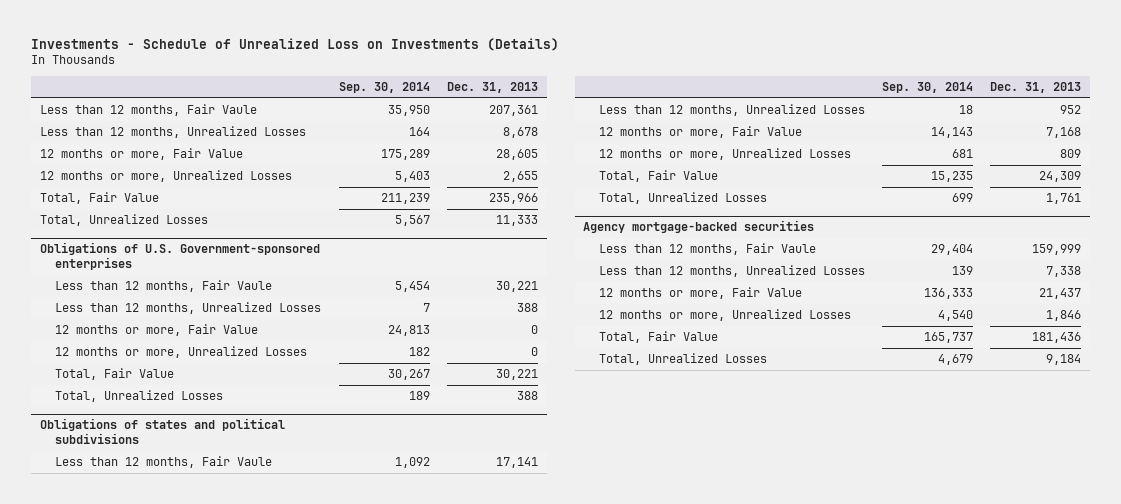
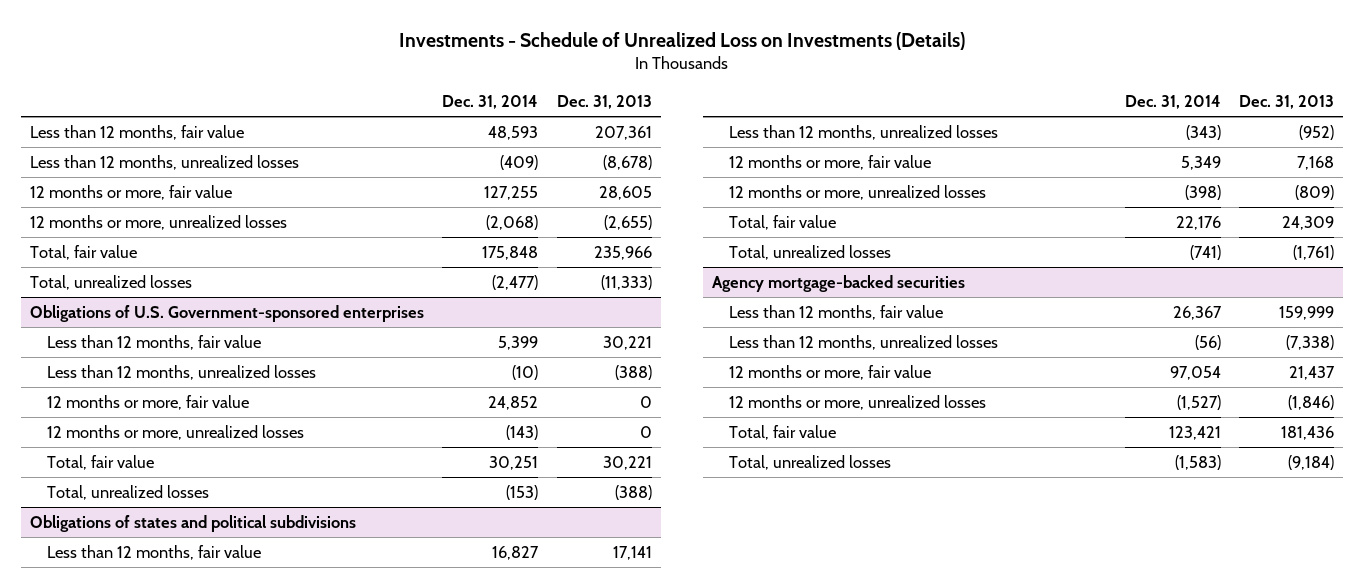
[338,81,430,93] Sep. 30, 2014 -> none
none -> [442,95,539,110] Dec. 31, 2014
[40,104,258,117] Less than 12 months, Fair Vaule -> [30,124,245,140] Less than 12 months, fair value
[40,126,307,139] Less than 12 months, Unrealized Losses -> [30,154,300,170] Less than 12 months, unrealized losses
[502,127,538,139] 8,678 -> [602,154,652,170] (8,678)
[40,148,244,161] 12 months or more, Fair Value -> [30,184,233,200] 12 months or more, fair value
[40,170,293,183] 12 months or more, Unrealized Losses -> [30,214,288,230] 12 months or more, unrealized losses
[502,171,538,183] 2,655 -> [603,214,652,230] (2,655)
[40,192,160,205] Total, Fair Value -> [30,244,138,260] Total, fair value
[40,214,209,227] Total, Unrealized Losses -> [30,274,193,290] Total, unrealized losses
[495,215,538,227] 11,333 -> [600,274,652,290] (11,333)
[55,280,273,293] Less than 12 months, Fair Vaule -> [47,334,262,350] Less than 12 months, fair value
[55,302,322,315] Less than 12 months, Unrealized Losses -> [47,364,317,380] Less than 12 months, unrealized losses
[516,303,538,313] 388 -> [614,364,652,380] (388)
[55,324,259,337] 12 months or more, Fair Value -> [47,394,250,410] 12 months or more, fair value
[55,346,308,359] 12 months or more, Unrealized Losses -> [47,424,305,440] 12 months or more, unrealized losses
[55,368,175,381] Total, Fair Value -> [47,454,155,470] Total, fair value
[55,390,224,403] Total, Unrealized Losses -> [47,484,210,500] Total, unrealized losses
[516,391,538,401] 388 -> [614,484,652,500] (388)
[55,456,273,469] Less than 12 months, Fair Vaule -> [47,544,262,560] Less than 12 months, fair value
[598,104,865,117] Less than 12 months, Unrealized Losses -> [729,124,999,140] Less than 12 months, unrealized losses
[1060,105,1082,115] 952 -> [1298,124,1334,140] (952)
[598,126,802,139] 12 months or more, Fair Value -> [729,154,932,170] 12 months or more, fair value
[598,148,851,161] 12 months or more, Unrealized Losses -> [729,184,987,200] 12 months or more, unrealized losses
[1060,149,1082,159] 809 -> [1294,184,1334,200] (809)
[598,170,718,183] Total, Fair Value -> [729,214,837,230] Total, fair value
[598,192,767,205] Total, Unrealized Losses -> [729,244,892,260] Total, unrealized losses
[1046,193,1082,205] 1,761 -> [1292,244,1334,260] (1,761)
[598,243,816,256] Less than 12 months, Fair Vaule -> [729,304,944,320] Less than 12 months, fair value
[598,265,865,278] Less than 12 months, Unrealized Losses -> [729,334,999,350] Less than 12 months, unrealized losses
[1046,266,1082,278] 7,338 -> [1285,334,1334,350] (7,338)
[598,287,802,300] 12 months or more, Fair Value -> [729,364,932,380] 12 months or more, fair value
[598,309,851,322] 12 months or more, Unrealized Losses -> [729,394,987,410] 12 months or more, unrealized losses
[1046,310,1082,322] 1,846 -> [1287,394,1334,410] (1,846)
[598,331,718,344] Total, Fair Value -> [729,424,837,440] Total, fair value
[598,353,767,366] Total, Unrealized Losses -> [729,454,892,470] Total, unrealized losses
[1046,354,1082,366] 9,184 -> [1287,454,1334,470] (9,184)

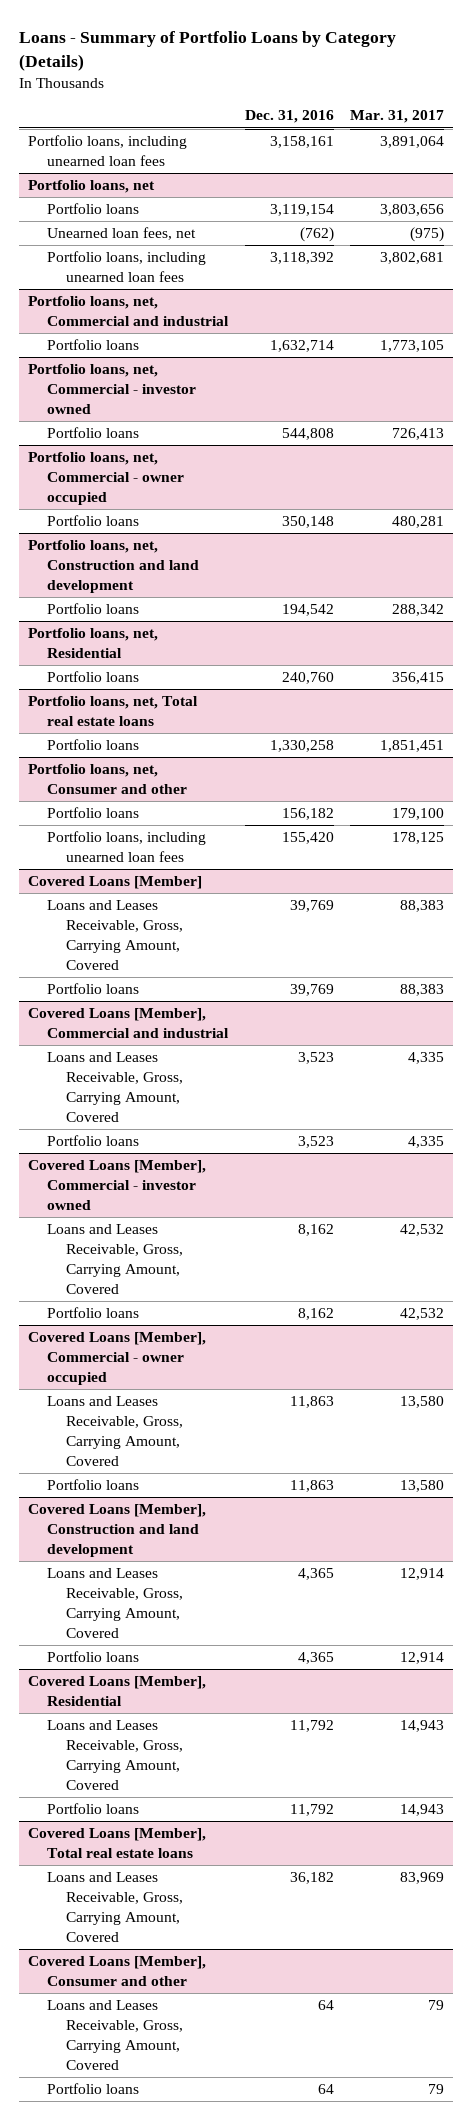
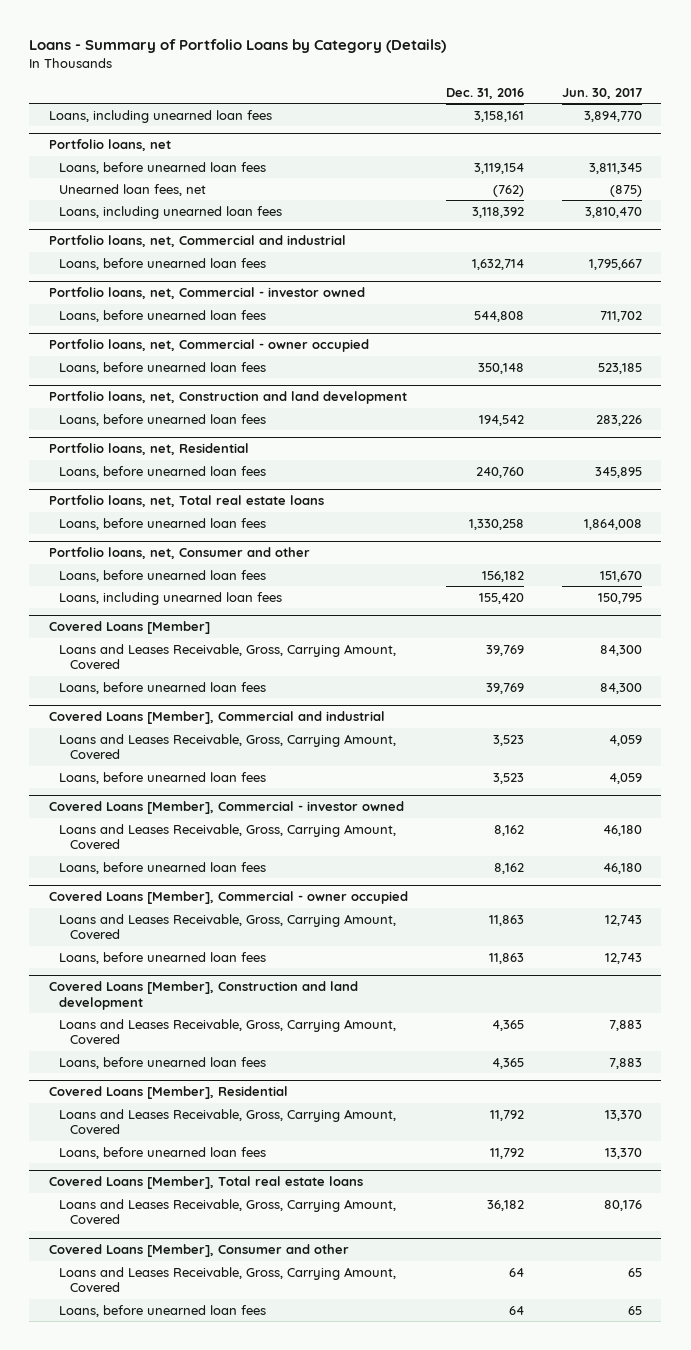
[350,110,445,124] Mar. 31, 2017 -> none
none -> [562,87,643,99] Jun. 30, 2017
[27,135,187,167] Portfolio loans, including unearned loan fees -> [48,109,272,123] Loans, including unearned loan fees
[46,203,139,215] Portfolio loans -> [59,161,267,174] Loans, before unearned loan fees
[46,251,206,283] Portfolio loans, including unearned loan fees -> [59,205,283,219] Loans, including unearned loan fees
[46,339,139,351] Portfolio loans -> [59,257,267,270] Loans, before unearned loan fees
[46,427,139,439] Portfolio loans -> [59,309,267,322] Loans, before unearned loan fees
[46,515,139,527] Portfolio loans -> [59,361,267,374] Loans, before unearned loan fees
[46,603,139,615] Portfolio loans -> [59,413,267,426] Loans, before unearned loan fees
[46,671,139,683] Portfolio loans -> [59,465,267,478] Loans, before unearned loan fees
[46,739,139,751] Portfolio loans -> [59,517,267,530] Loans, before unearned loan fees
[46,807,139,819] Portfolio loans -> [59,569,267,582] Loans, before unearned loan fees
[46,831,206,863] Portfolio loans, including unearned loan fees -> [59,591,283,605] Loans, including unearned loan fees
[46,983,139,995] Portfolio loans -> [59,681,267,694] Loans, before unearned loan fees
[46,1135,139,1147] Portfolio loans -> [59,771,267,784] Loans, before unearned loan fees
[46,1307,139,1319] Portfolio loans -> [59,861,267,874] Loans, before unearned loan fees
[46,1479,139,1491] Portfolio loans -> [59,951,267,964] Loans, before unearned loan fees
[46,1651,139,1663] Portfolio loans -> [59,1056,267,1069] Loans, before unearned loan fees
[46,1803,139,1815] Portfolio loans -> [59,1146,267,1159] Loans, before unearned loan fees
[46,2083,139,2095] Portfolio loans -> [59,1304,267,1317] Loans, before unearned loan fees

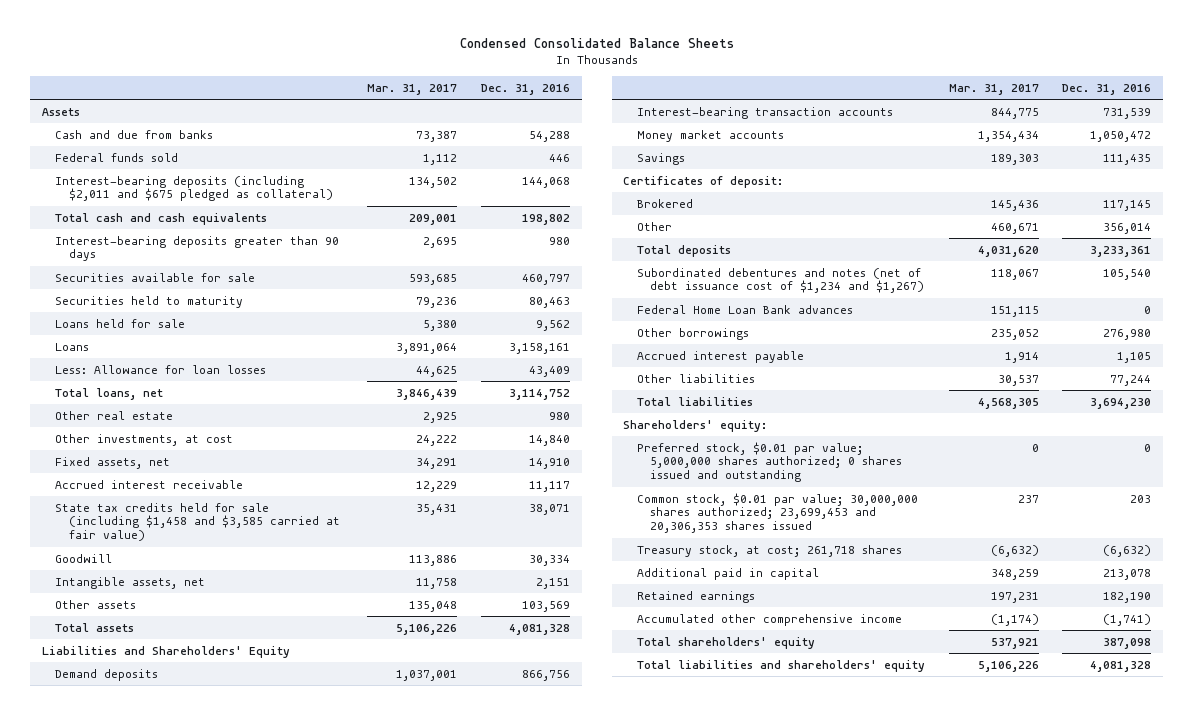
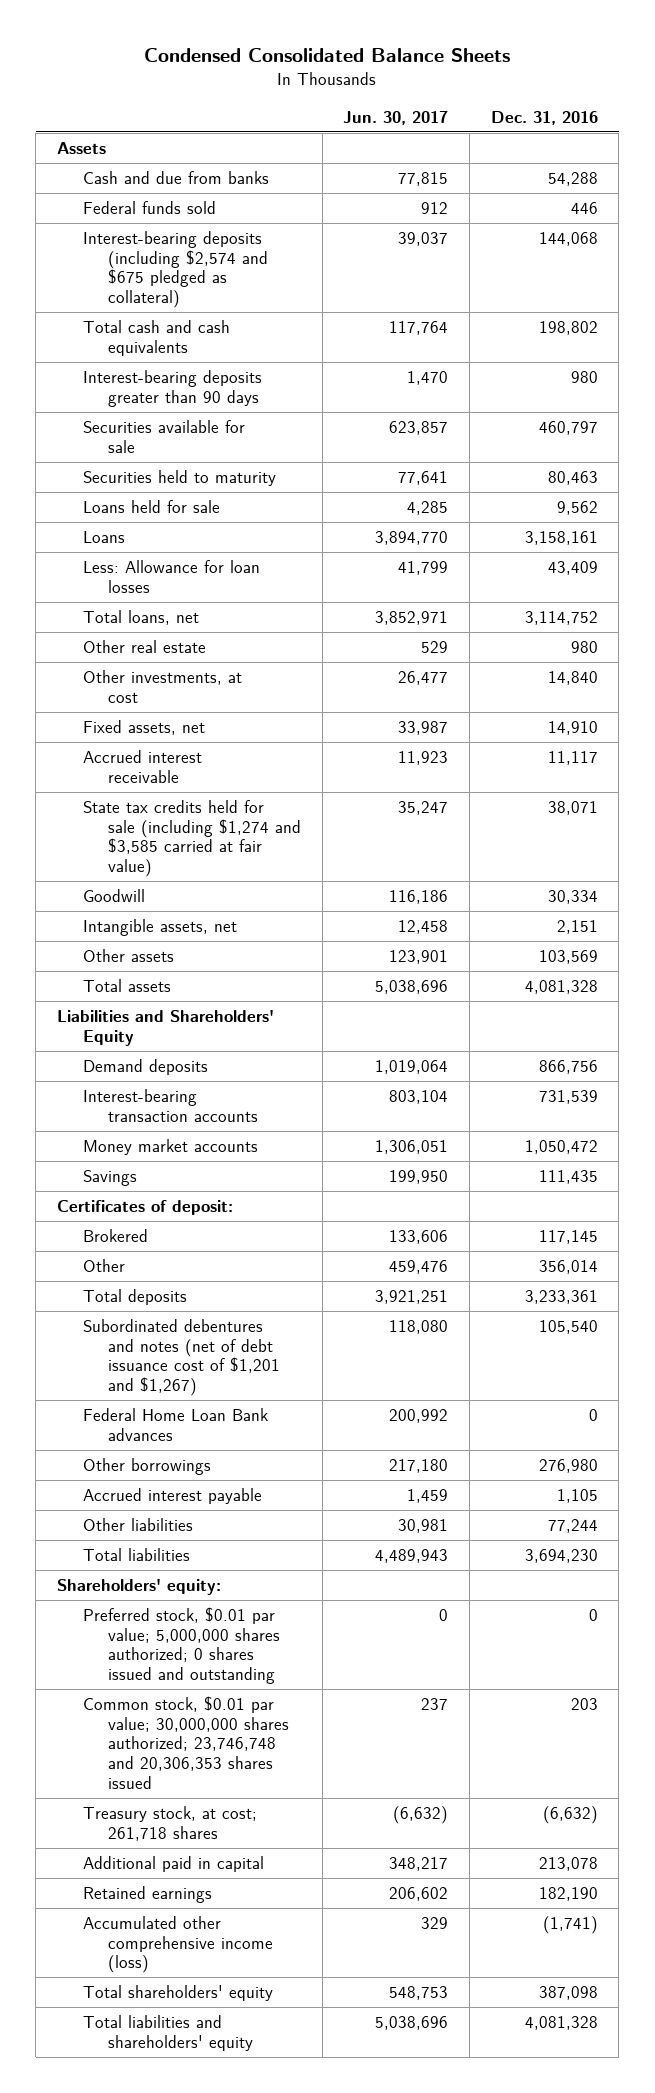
[367,83,458,95] Mar. 31, 2017 -> none
none -> [343,110,449,125] Jun. 30, 2017
[55,175,333,202] Interest-bearing deposits (including $2,011 and $675 pledged as collateral) -> [82,230,269,308] Interest-bearing deposits (including $2,574 and $675 pledged as collateral)
[55,502,340,542] State tax credits held for sale (including $1,458 and $3,585 carried at fair value) -> [82,799,302,877] State tax credits held for sale (including $1,274 and $3,585 carried at fair value)
[636,267,925,294] Subordinated debentures and notes (net of debt issuance cost of $1,234 and $1,267) -> [82,1318,281,1396] Subordinated debentures and notes (net of debt issuance cost of $1,201 and $1,267)
[636,492,918,534] Common stock, $0.01 par value; 30,000,000 shares authorized; 23,699,453 and 20,306,353 shares issued -> [82,1695,290,1789] Common stock, $0.01 par value; 30,000,000 shares authorized; 23,746,748 and 20,306,353 shares issued
[636,613,902,626] Accumulated other comprehensive income -> [82,1915,274,1974] Accumulated other comprehensive income (loss)

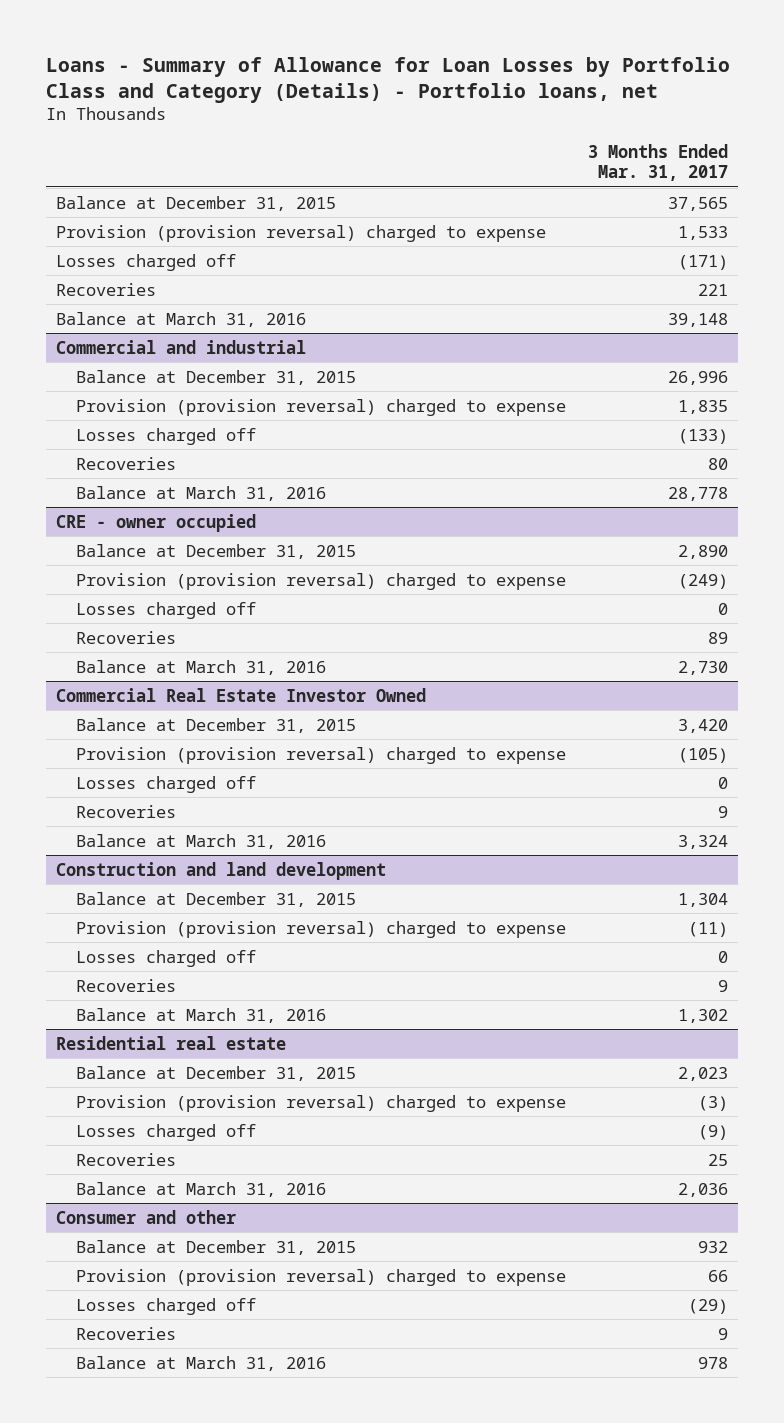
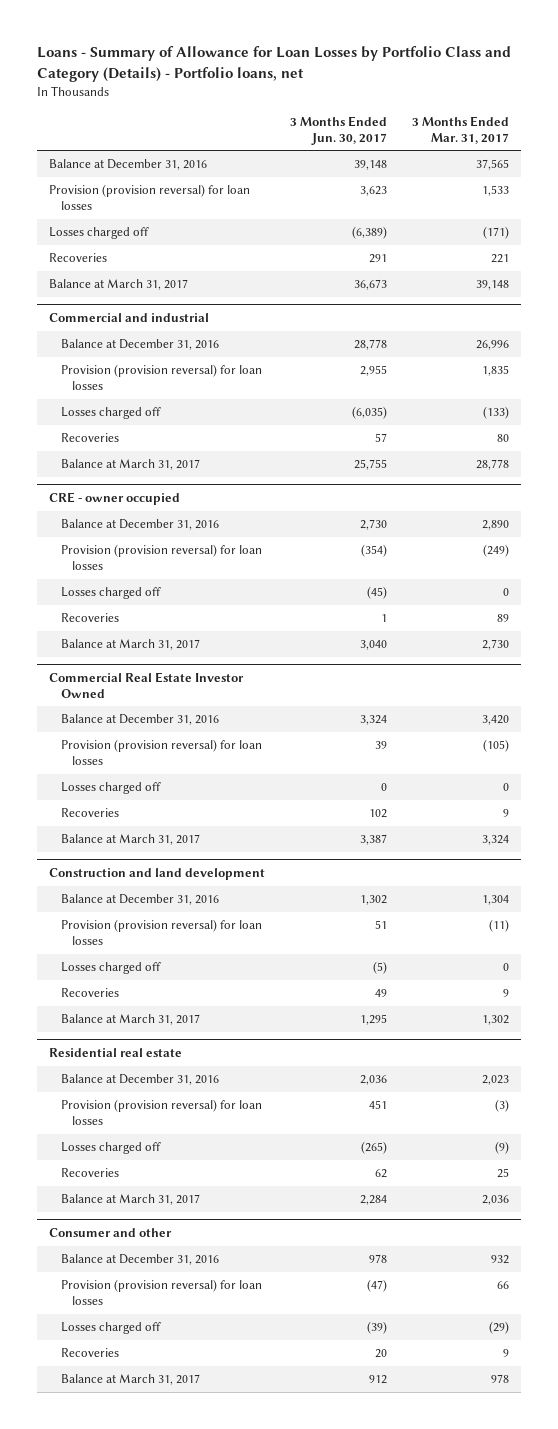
none -> [289,115,387,145] 3 Months Ended Jun. 30, 2017
[56,195,337,211] Balance at December 31, 2015 -> [49,159,208,171] Balance at December 31, 2016
[56,224,547,242] Provision (provision reversal) charged to expense -> [49,184,251,210] Provision (provision reversal) for loan losses
[56,311,307,327] Balance at March 31, 2016 -> [49,279,189,291] Balance at March 31, 2017
[76,369,357,385] Balance at December 31, 2015 -> [60,339,219,351] Balance at December 31, 2016
[76,398,567,416] Provision (provision reversal) charged to expense -> [60,364,262,390] Provision (provision reversal) for loan losses
[76,485,327,501] Balance at March 31, 2016 -> [60,459,200,471] Balance at March 31, 2017
[76,543,357,559] Balance at December 31, 2015 -> [60,519,219,531] Balance at December 31, 2016
[76,572,567,590] Provision (provision reversal) charged to expense -> [60,544,262,570] Provision (provision reversal) for loan losses
[76,659,327,675] Balance at March 31, 2016 -> [60,639,200,651] Balance at March 31, 2017
[76,717,357,733] Balance at December 31, 2015 -> [60,714,219,726] Balance at December 31, 2016
[76,746,567,764] Provision (provision reversal) charged to expense -> [60,739,262,765] Provision (provision reversal) for loan losses
[76,833,327,849] Balance at March 31, 2016 -> [60,834,200,846] Balance at March 31, 2017
[76,891,357,907] Balance at December 31, 2015 -> [60,894,219,906] Balance at December 31, 2016
[76,920,567,938] Provision (provision reversal) charged to expense -> [60,919,262,945] Provision (provision reversal) for loan losses
[76,1007,327,1023] Balance at March 31, 2016 -> [60,1014,200,1026] Balance at March 31, 2017
[76,1065,357,1081] Balance at December 31, 2015 -> [60,1074,219,1086] Balance at December 31, 2016
[76,1094,567,1112] Provision (provision reversal) charged to expense -> [60,1099,262,1125] Provision (provision reversal) for loan losses
[76,1181,327,1197] Balance at March 31, 2016 -> [60,1194,200,1206] Balance at March 31, 2017
[76,1239,357,1255] Balance at December 31, 2015 -> [60,1254,219,1266] Balance at December 31, 2016
[76,1268,567,1286] Provision (provision reversal) charged to expense -> [60,1279,262,1305] Provision (provision reversal) for loan losses
[76,1355,327,1371] Balance at March 31, 2016 -> [60,1374,200,1386] Balance at March 31, 2017

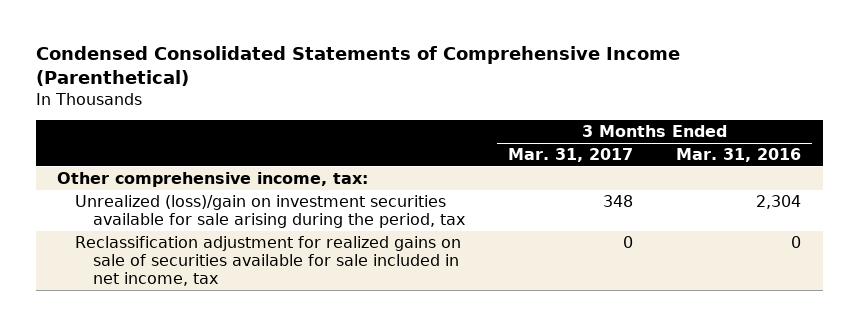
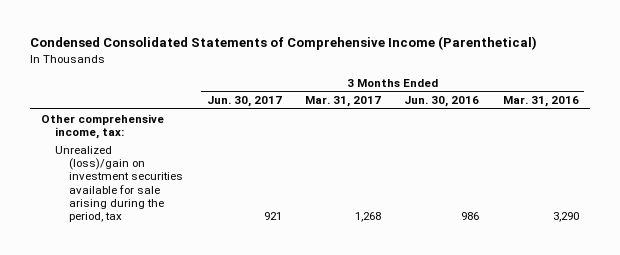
none -> [206,96,282,108] Jun. 30, 2017
none -> [404,96,480,108] Jun. 30, 2016
[75,235,462,287] Reclassification adjustment for realized gains on sale of securities available for sale included in net income, tax -> none
[603,194,634,207] 348 -> [355,212,382,223] 1,268
[756,194,802,209] 2,304 -> [552,212,579,223] 3,290

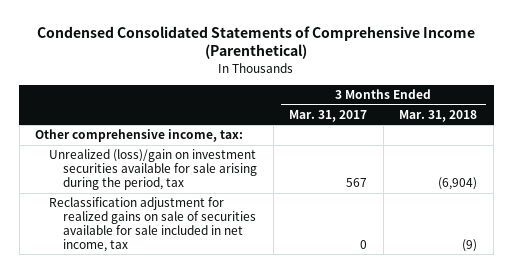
[206,96,282,108] Jun. 30, 2017 -> none
[404,96,480,108] Jun. 30, 2016 -> none
[502,96,579,108] Mar. 31, 2016 -> none
none -> [399,109,478,122] Mar. 31, 2018
[355,212,382,223] 1,268 -> [346,178,368,188] 567
none -> [49,197,257,252] Reclassification adjustment for realized gains on sale of securities available for sale included in net income, tax

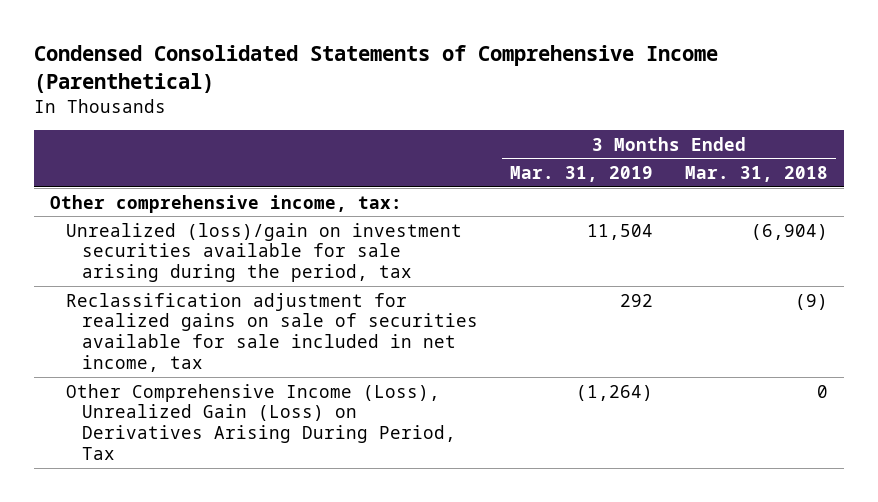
[289,109,368,122] Mar. 31, 2017 -> none
none -> [509,166,653,183] Mar. 31, 2019
none -> [65,383,456,460] Other Comprehensive Income (Loss), Unrealized Gain (Loss) on Derivatives Arising During Period, Tax

